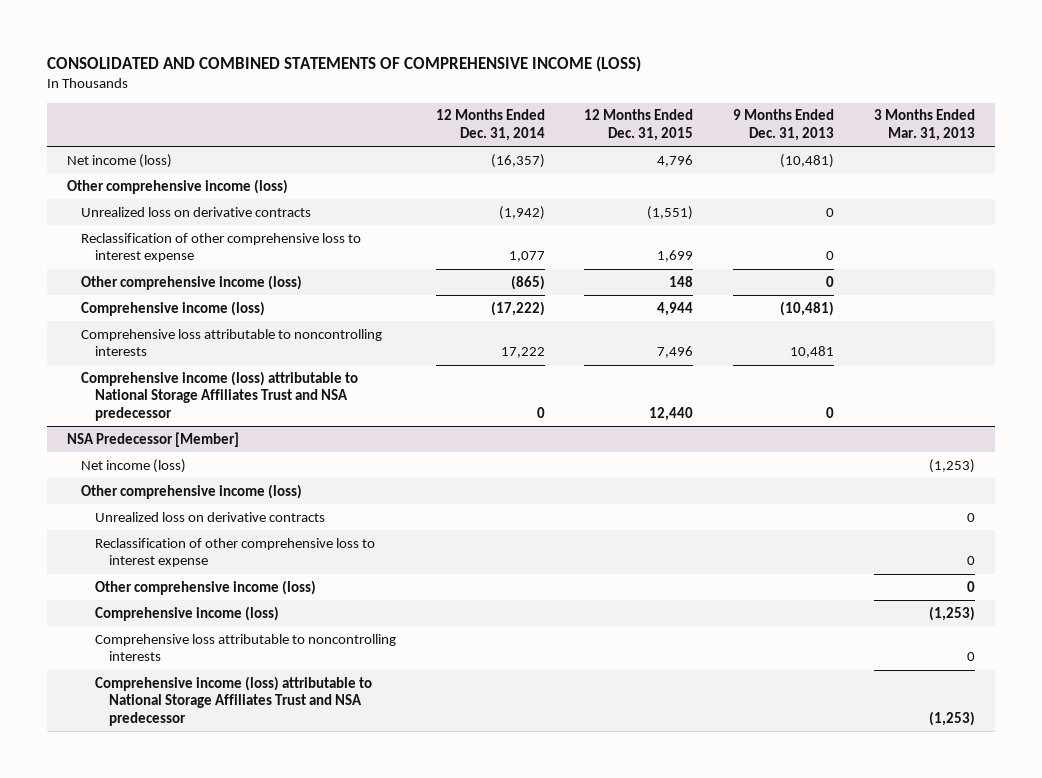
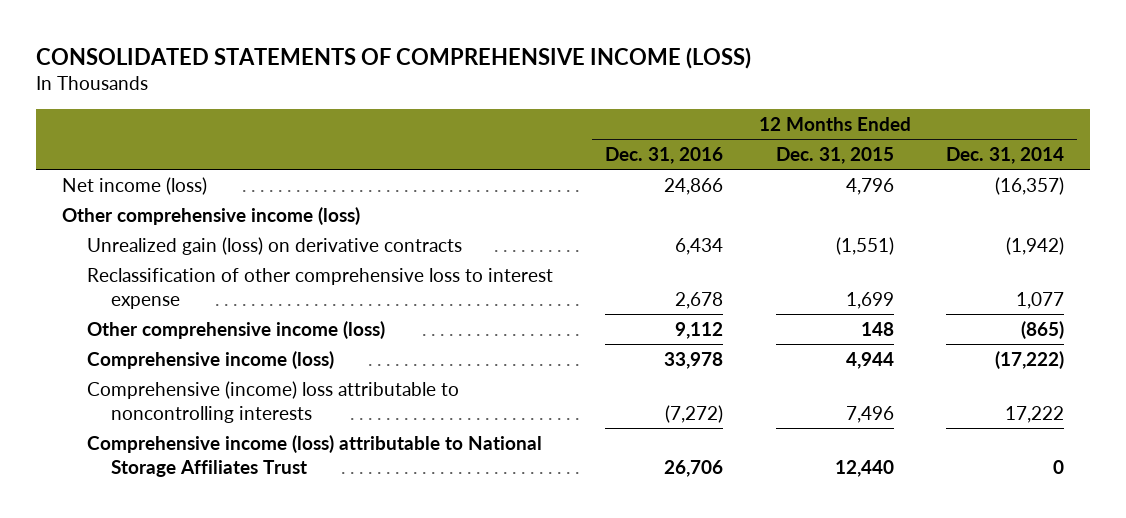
[46,56,641,73] CONSOLIDATED AND COMBINED STATEMENTS OF COMPREHENSIVE INCOME (LOSS) -> [36,47,752,70] CONSOLIDATED STATEMENTS OF COMPREHENSIVE INCOME (LOSS)
[733,109,835,141] 9 Months Ended Dec. 31, 2013 -> none
[873,109,975,141] 3 Months Ended Mar. 31, 2013 -> none
none -> [605,146,724,164] Dec. 31, 2016
[80,206,311,217] Unrealized loss on derivative contracts -> [86,236,462,255] Unrealized gain (loss) on derivative contracts
[66,431,239,447] NSA Predecessor [Member] -> none
[80,458,186,473] Net income (loss) -> none
[80,483,302,499] Other comprehensive income (loss) -> none
[94,511,325,522] Unrealized loss on derivative contracts -> none
[94,537,375,568] Reclassification of other comprehensive loss to interest expense -> none
[94,579,316,595] Other comprehensive income (loss) -> none
[94,605,279,621] Comprehensive income (loss) -> none
[94,633,396,662] Comprehensive loss attributable to noncontrolling interests -> none
[94,675,372,727] Comprehensive income (loss) attributable to National Storage Affiliates Trust and NSA predecessor -> none
[80,328,382,357] Comprehensive loss attributable to noncontrolling interests -> [86,380,459,423] Comprehensive (income) loss attributable to noncontrolling interests
[80,370,358,422] Comprehensive income (loss) attributable to National Storage Affiliates Trust and NSA predecessor -> [86,434,542,477] Comprehensive income (loss) attributable to National Storage Affiliates Trust

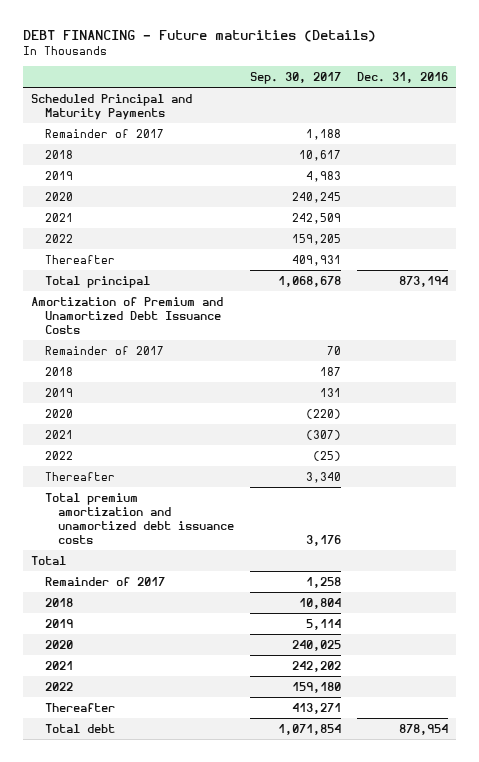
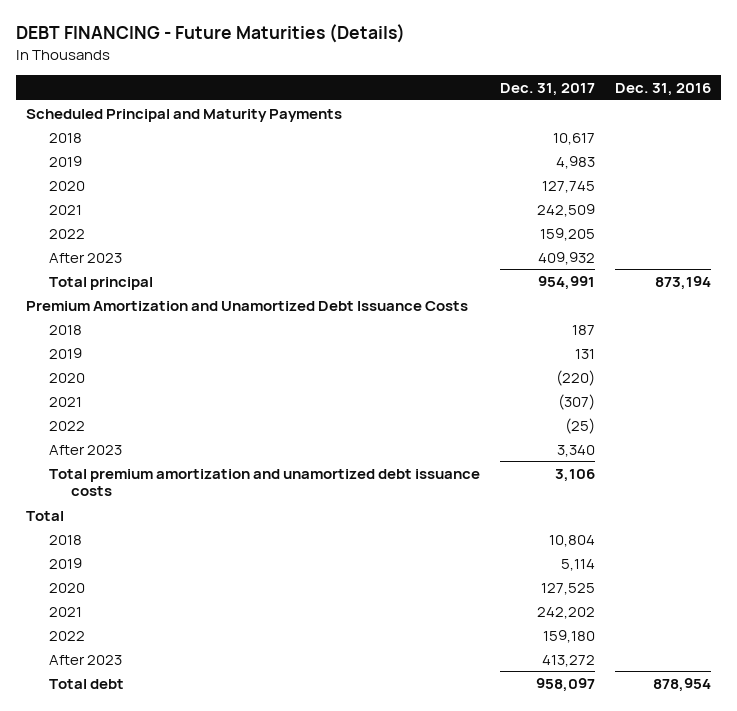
[23,30,377,43] DEBT FINANCING - Future maturities (Details) -> [15,24,405,44] DEBT FINANCING - Future Maturities (Details)
[250,71,342,84] Sep. 30, 2017 -> none
none -> [499,83,595,97] Dec. 31, 2017
[44,128,164,138] Remainder of 2017 -> none
[44,254,115,264] Thereafter -> none
none -> [48,252,122,263] After 2023
[44,345,164,355] Remainder of 2017 -> none
[31,296,224,334] Amortization of Premium and Unamortized Debt Issuance Costs -> [25,300,468,311] Premium Amortization and Unamortized Debt Issuance Costs
[44,471,115,481] Thereafter -> none
none -> [48,444,122,455] After 2023
[44,576,165,586] Remainder of 2017 -> none
[44,702,115,712] Thereafter -> none
none -> [48,654,122,665] After 2023

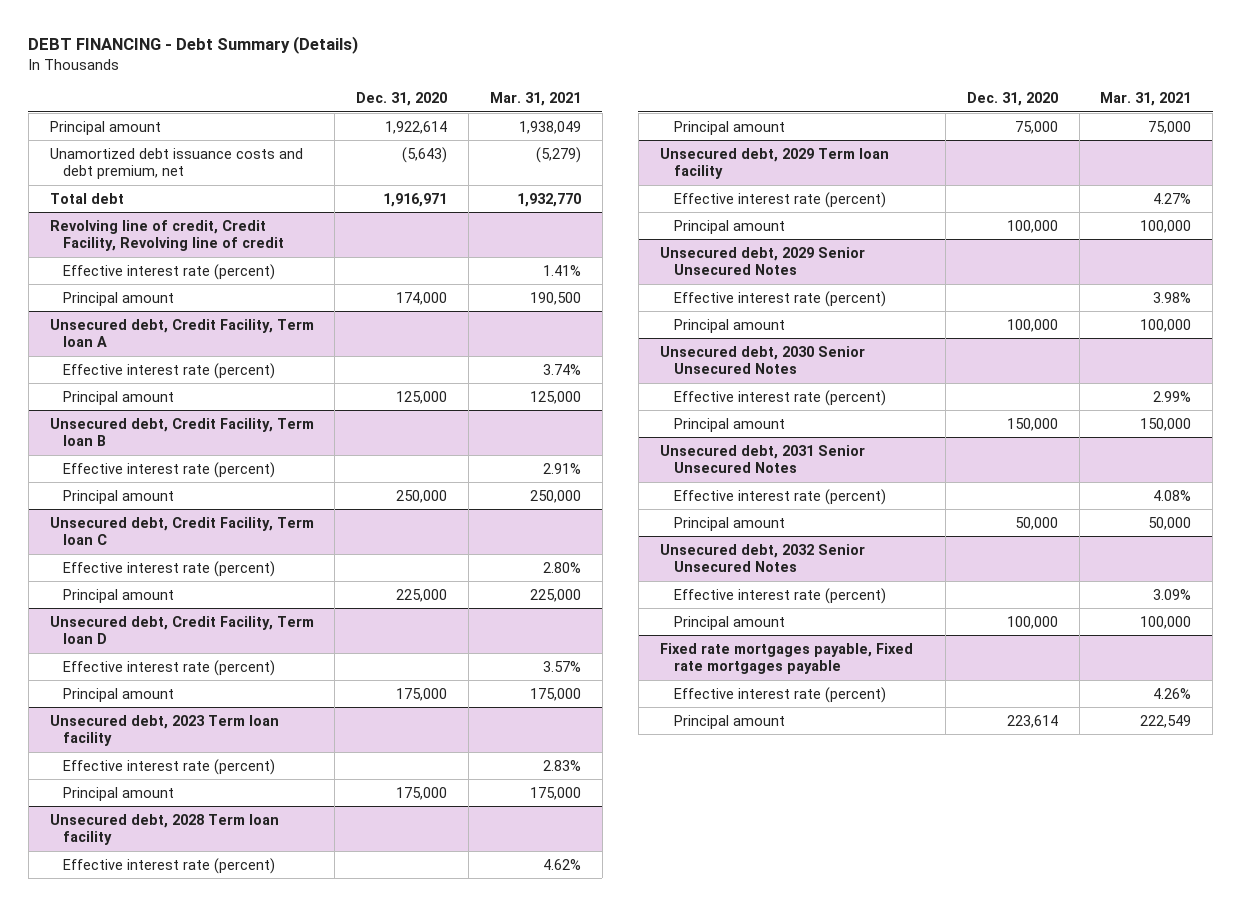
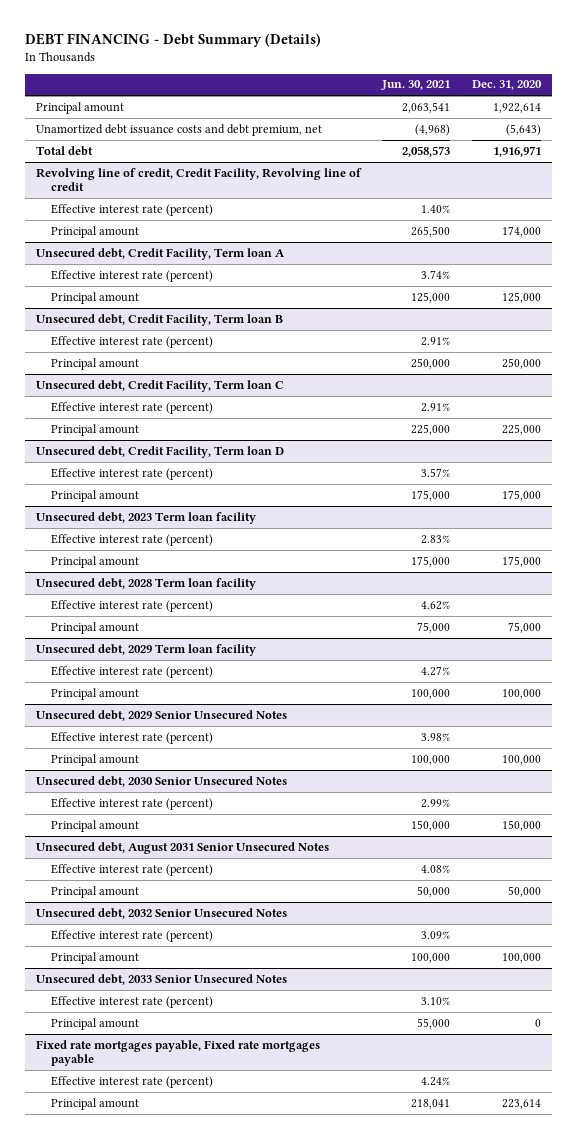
[490,92,582,107] Mar. 31, 2021 -> none
none -> [381,80,451,91] Jun. 30, 2021
[659,444,865,474] Unsecured debt, 2031 Senior Unsecured Notes -> [35,841,329,854] Unsecured debt, August 2031 Senior Unsecured Notes
none -> [35,973,287,985] Unsecured debt, 2033 Senior Unsecured Notes
none -> [50,995,213,1008] Effective interest rate (percent)
none -> [50,1017,139,1030] Principal amount

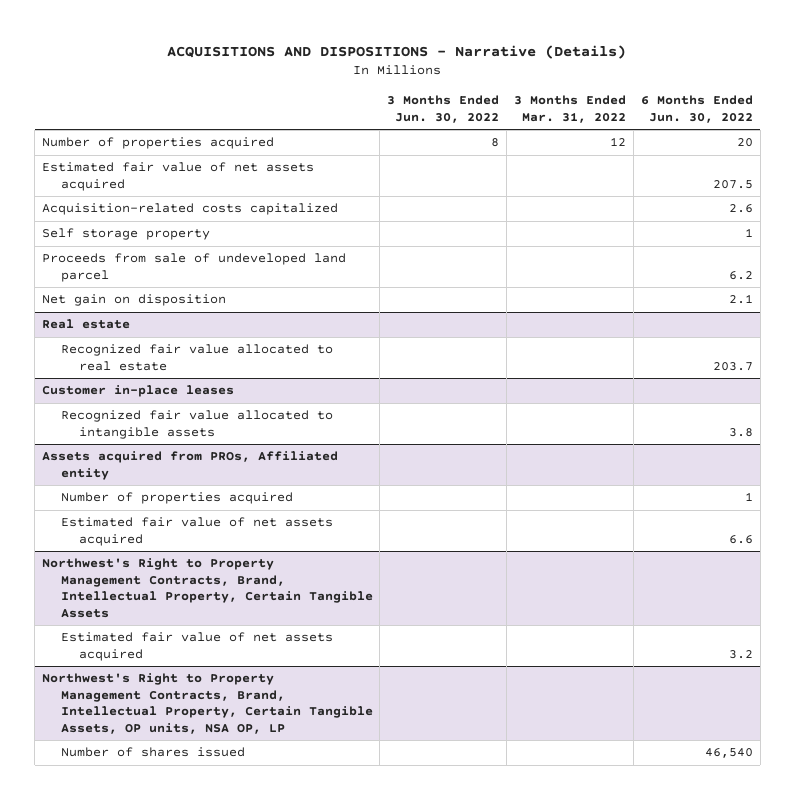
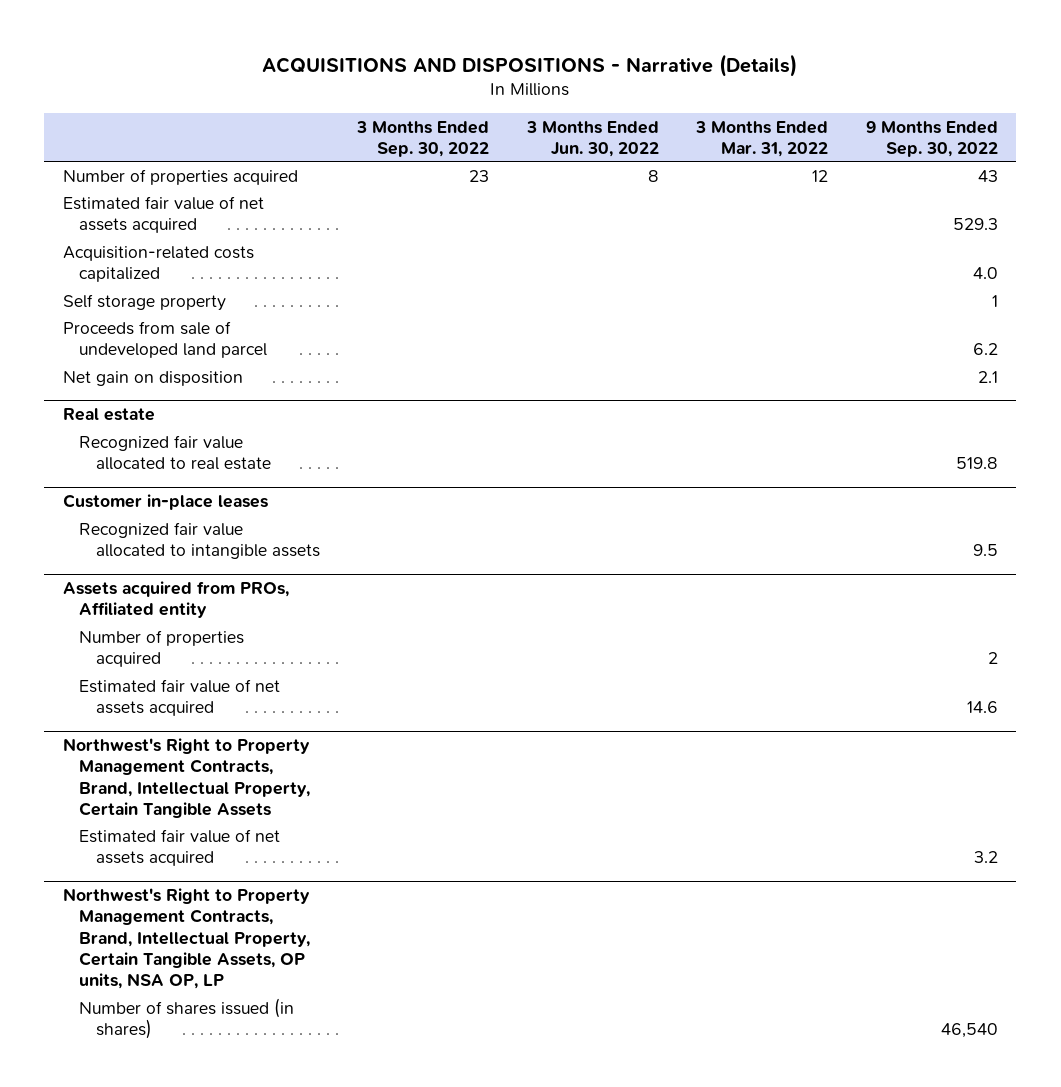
[640,95,753,123] 6 Months Ended Jun. 30, 2022 -> none
none -> [356,120,490,157] 3 Months Ended Sep. 30, 2022
none -> [865,120,998,157] 9 Months Ended Sep. 30, 2022
[60,747,245,758] Number of shares issued -> [79,997,295,1039] Number of shares issued (in shares)

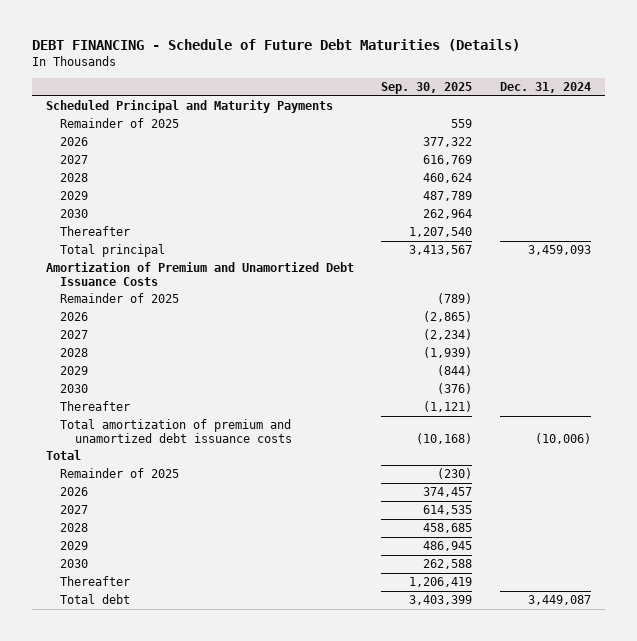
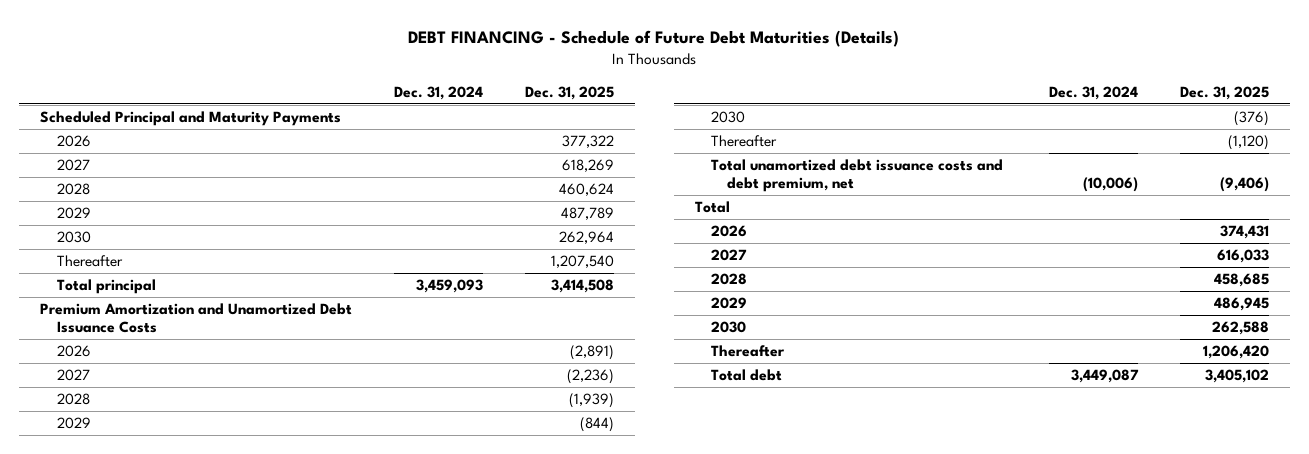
[381,81,473,94] Sep. 30, 2025 -> none
none -> [525,85,615,100] Dec. 31, 2025
[60,118,180,129] Remainder of 2025 -> none
[60,293,180,304] Remainder of 2025 -> none
[46,262,355,286] Amortization of Premium and Unamortized Debt Issuance Costs -> [40,303,353,333] Premium Amortization and Unamortized Debt Issuance Costs
[60,419,292,443] Total amortization of premium and unamortized debt issuance costs -> [710,159,1003,192] Total unamortized debt issuance costs and debt premium, net
[60,468,180,479] Remainder of 2025 -> none

